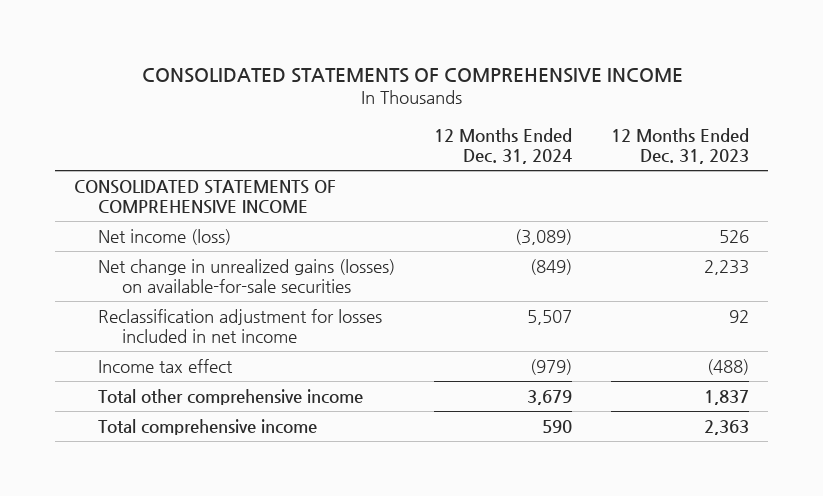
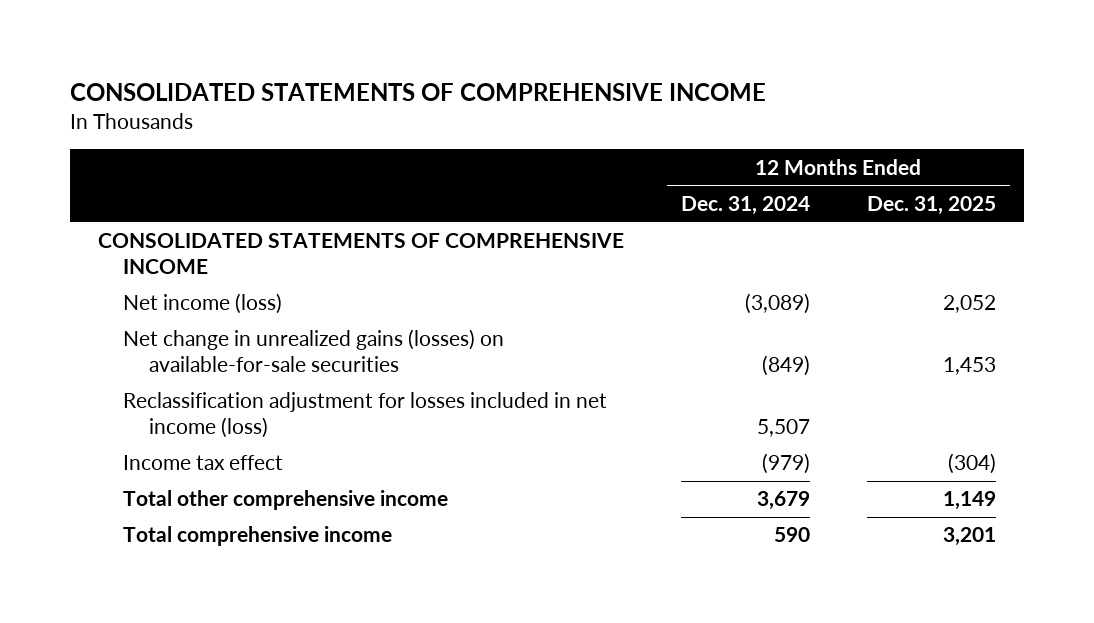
[610,127,749,164] 12 Months Ended Dec. 31, 2023 -> none
none -> [866,195,996,215] Dec. 31, 2025
[98,308,383,343] Reclassification adjustment for losses included in net income -> [123,392,608,439] Reclassification adjustment for losses included in net income (loss)

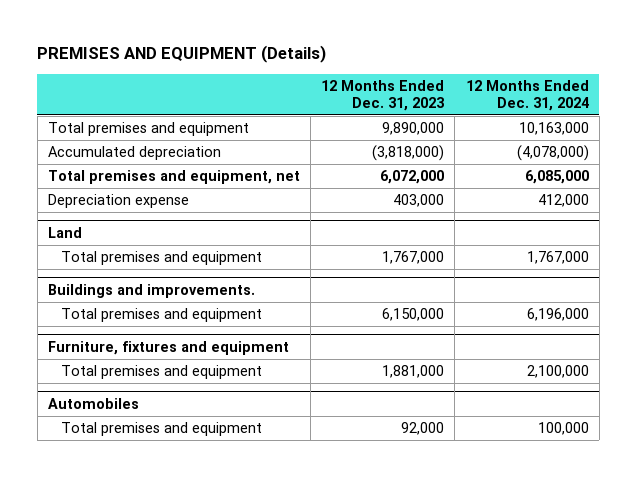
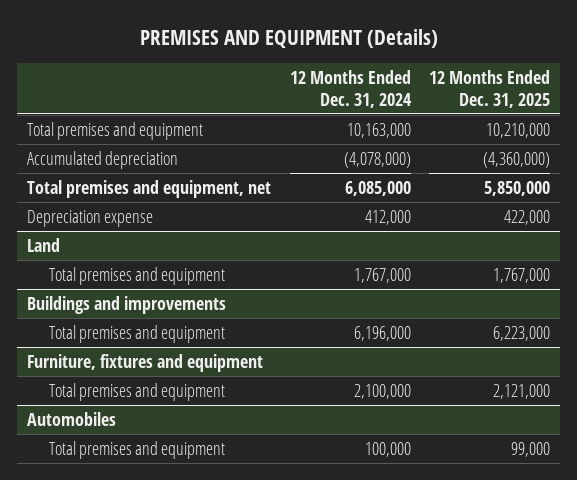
[321,79,445,111] 12 Months Ended Dec. 31, 2023 -> none
none -> [429,69,551,108] 12 Months Ended Dec. 31, 2025
[47,283,255,298] Buildings and improvements. -> [26,295,226,314] Buildings and improvements

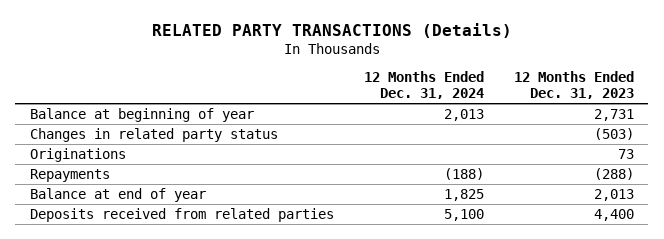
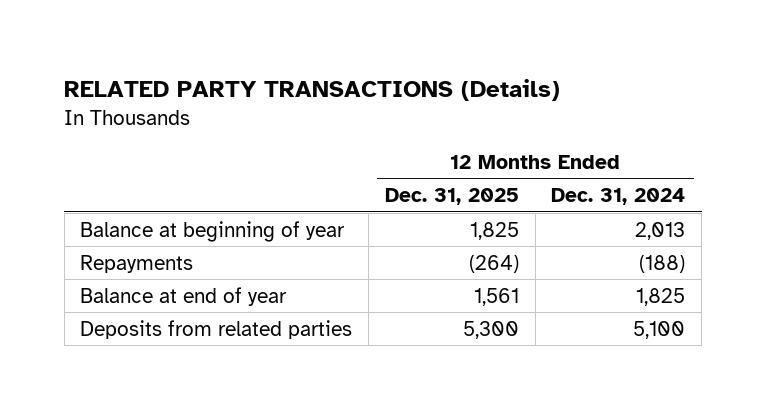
[513,71,634,100] 12 Months Ended Dec. 31, 2023 -> none
none -> [384,188,519,206] Dec. 31, 2025
[30,127,279,142] Changes in related party status -> none
[30,147,127,162] Originations -> none
[30,207,335,222] Deposits received from related parties -> [80,319,353,339] Deposits from related parties

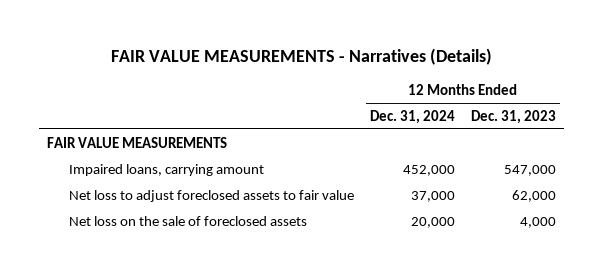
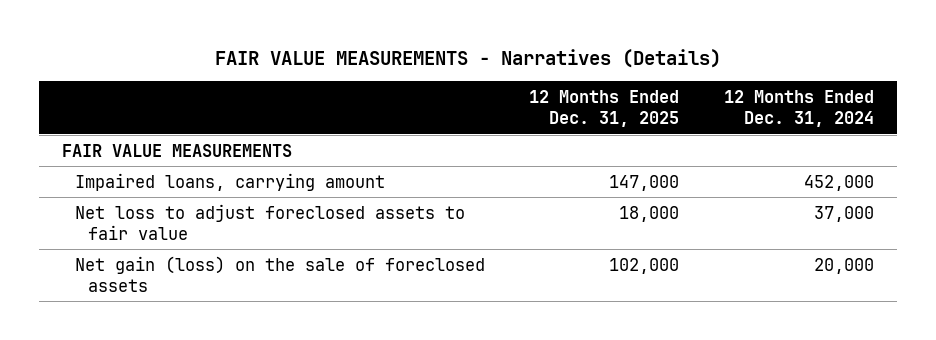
[471,109,557,124] Dec. 31, 2023 -> none
none -> [529,89,680,128] 12 Months Ended Dec. 31, 2025
[68,215,307,226] Net loss on the sale of foreclosed assets -> [74,255,485,292] Net gain (loss) on the sale of foreclosed assets

